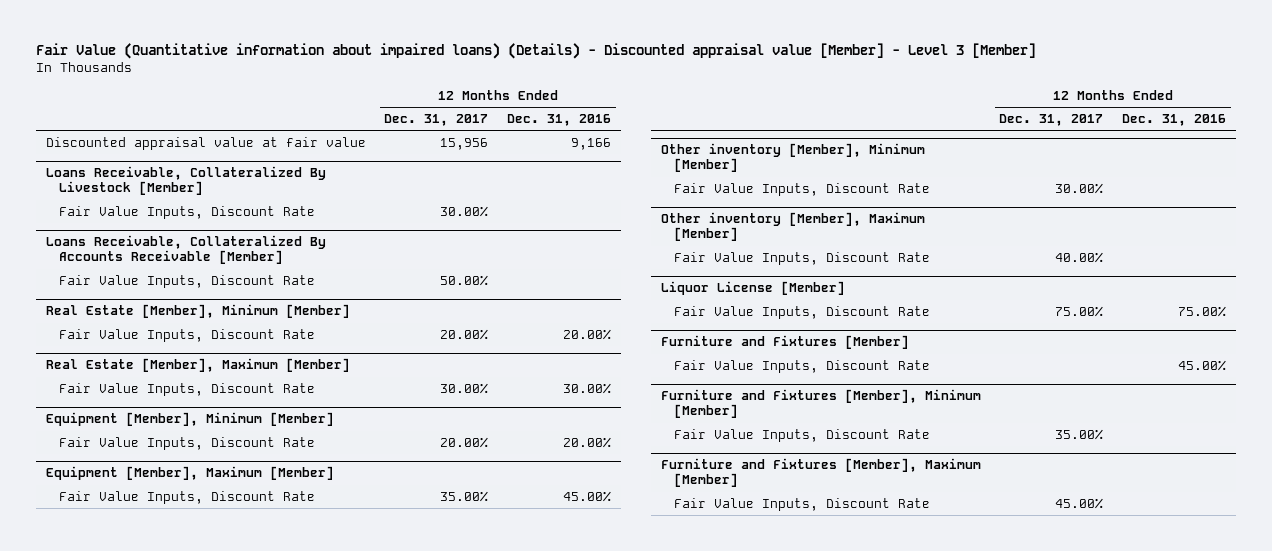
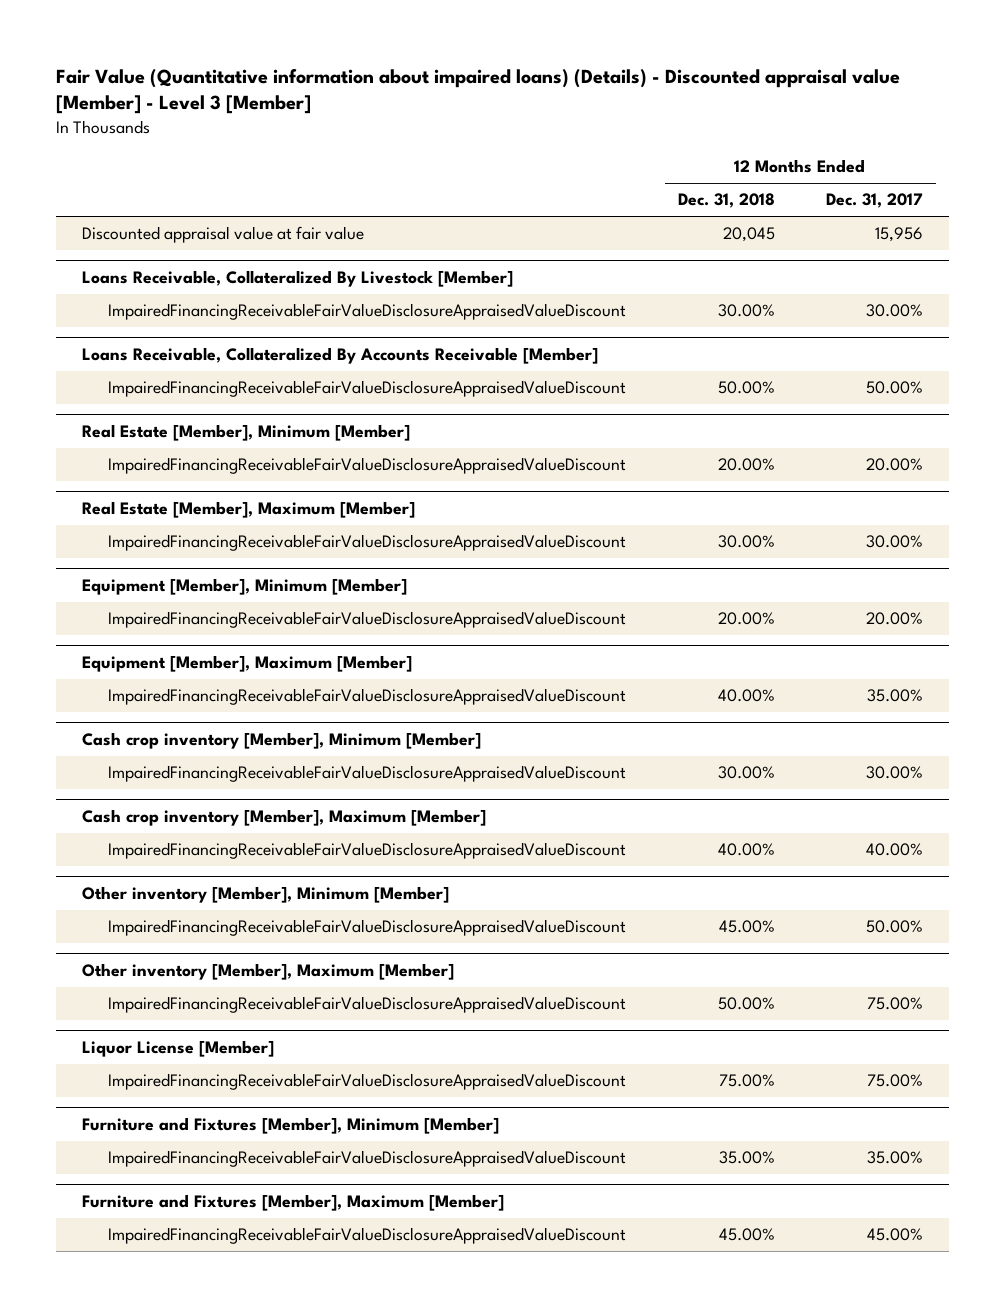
[507,113,612,126] Dec. 31, 2016 -> none
none -> [677,193,775,209] Dec. 31, 2018
[59,205,316,219] Fair Value Inputs, Discount Rate -> none
none -> [107,303,626,321] ImpairedFinancingReceivableFairValueDisclosureAppraisedValueDiscount
[59,274,316,288] Fair Value Inputs, Discount Rate -> none
none -> [107,380,626,398] ImpairedFinancingReceivableFairValueDisclosureAppraisedValueDiscount
[59,328,316,342] Fair Value Inputs, Discount Rate -> none
none -> [107,457,626,475] ImpairedFinancingReceivableFairValueDisclosureAppraisedValueDiscount
[59,382,316,396] Fair Value Inputs, Discount Rate -> none
none -> [107,534,626,552] ImpairedFinancingReceivableFairValueDisclosureAppraisedValueDiscount
[59,436,316,450] Fair Value Inputs, Discount Rate -> none
none -> [107,611,626,629] ImpairedFinancingReceivableFairValueDisclosureAppraisedValueDiscount
[59,490,316,504] Fair Value Inputs, Discount Rate -> none
none -> [107,688,626,706] ImpairedFinancingReceivableFairValueDisclosureAppraisedValueDiscount
none -> [81,731,481,749] Cash crop inventory [Member], Minimum [Member]
none -> [107,765,626,783] ImpairedFinancingReceivableFairValueDisclosureAppraisedValueDiscount
none -> [81,808,486,826] Cash crop inventory [Member], Maximum [Member]
none -> [107,842,626,860] ImpairedFinancingReceivableFairValueDisclosureAppraisedValueDiscount
[674,182,931,196] Fair Value Inputs, Discount Rate -> none
none -> [107,919,626,937] ImpairedFinancingReceivableFairValueDisclosureAppraisedValueDiscount
[674,251,931,265] Fair Value Inputs, Discount Rate -> none
none -> [107,996,626,1014] ImpairedFinancingReceivableFairValueDisclosureAppraisedValueDiscount
[674,305,931,319] Fair Value Inputs, Discount Rate -> none
[660,335,909,350] Furniture and Fixtures [Member] -> none
[674,359,931,373] Fair Value Inputs, Discount Rate -> none
none -> [107,1073,626,1091] ImpairedFinancingReceivableFairValueDisclosureAppraisedValueDiscount
[674,428,931,442] Fair Value Inputs, Discount Rate -> none
none -> [107,1150,626,1168] ImpairedFinancingReceivableFairValueDisclosureAppraisedValueDiscount
[674,497,931,511] Fair Value Inputs, Discount Rate -> none
none -> [107,1227,626,1245] ImpairedFinancingReceivableFairValueDisclosureAppraisedValueDiscount

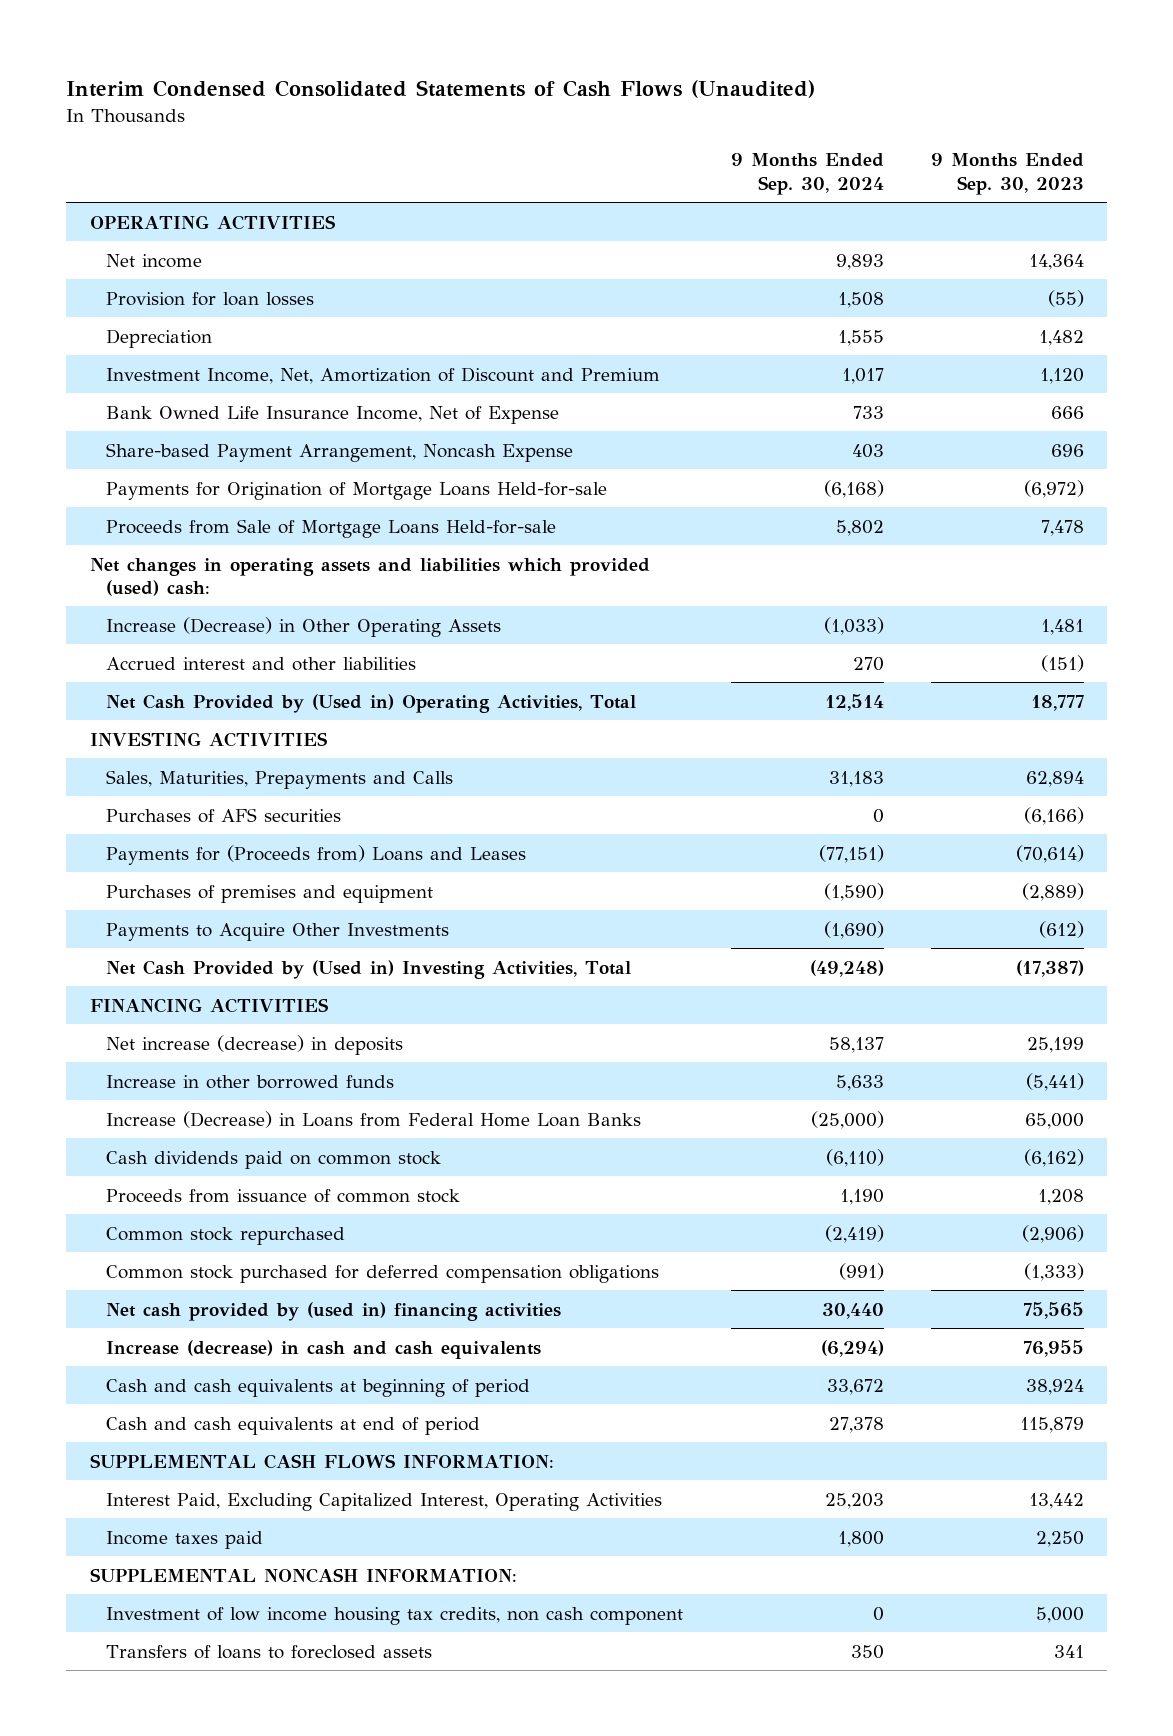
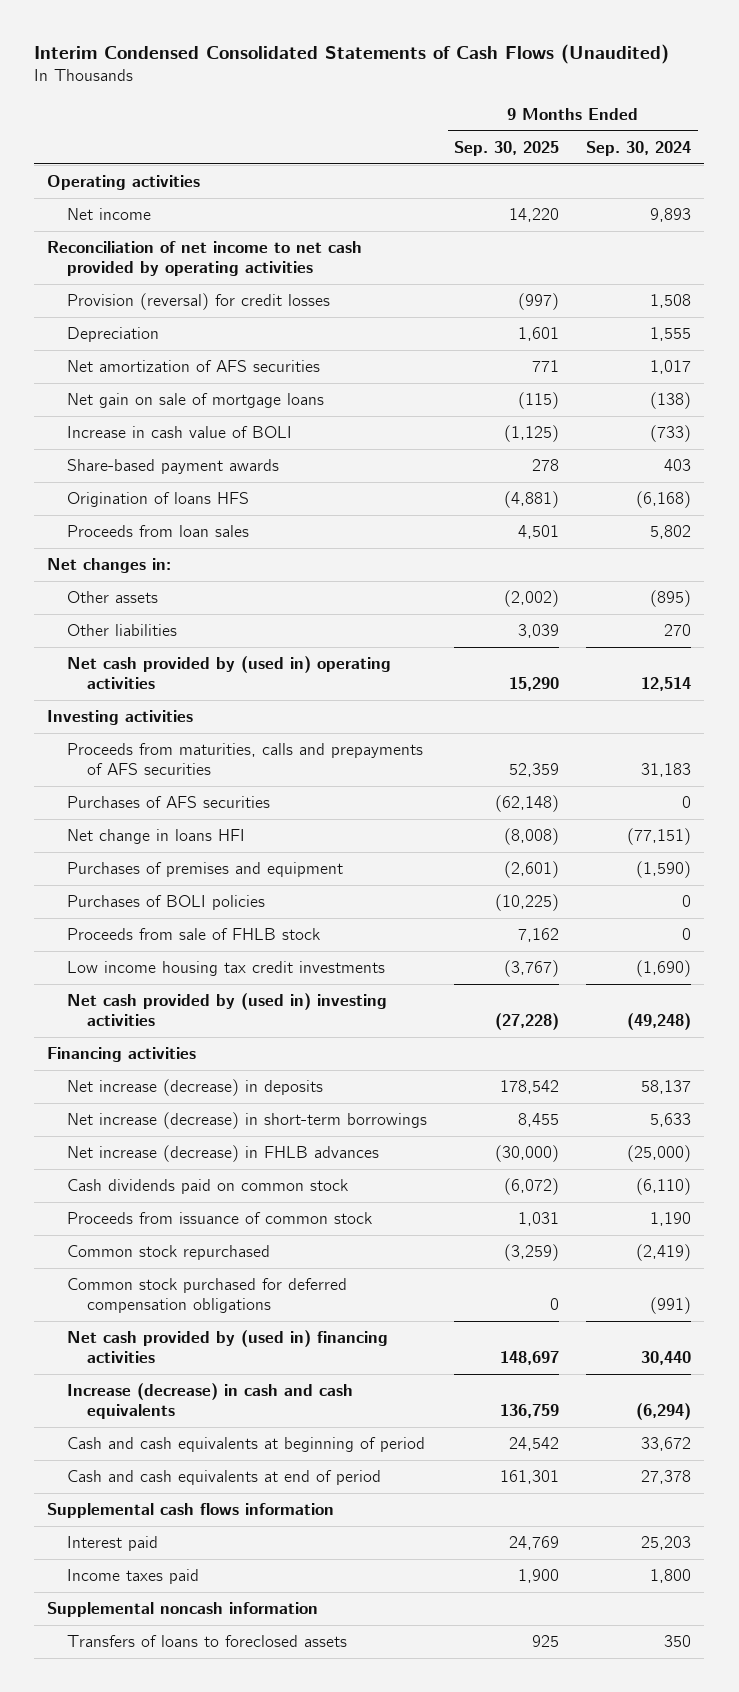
[930,153,1084,195] 9 Months Ended Sep. 30, 2023 -> none
none -> [454,140,560,156] Sep. 30, 2025
[89,214,336,230] OPERATING ACTIVITIES -> [47,175,201,191] Operating activities
none -> [47,241,363,277] Reconciliation of net income to net cash provided by operating activities
[106,291,315,306] Provision for loan losses -> [67,293,331,311] Provision (reversal) for credit losses
[106,405,560,424] Bank Owned Life Insurance Income, Net of Expense -> none
[106,366,661,384] Investment Income, Net, Amortization of Discount and Premium -> [67,360,321,373] Net amortization of AFS securities
none -> [67,393,325,409] Net gain on sale of mortgage loans
none -> [67,426,293,439] Increase in cash value of BOLI
[106,442,574,462] Share-based Payment Arrangement, Noncash Expense -> [67,459,280,475] Share-based payment awards
[106,481,608,500] Payments for Origination of Mortgage Loans Held-for-sale -> [67,492,250,508] Origination of loans HFS
[106,518,557,538] Proceeds from Sale of Mortgage Loans Held-for-sale -> [67,525,250,538] Proceeds from loan sales
[89,557,650,596] Net changes in operating assets and liabilities which provided (used) cash: -> [47,558,172,574] Net changes in:
[106,616,502,637] Increase (Decrease) in Other Operating Assets -> [67,591,159,604] Other assets
[823,616,884,635] (1,033) -> [650,590,692,608] (895)
[106,656,417,671] Accrued interest and other liabilities -> [67,624,178,637] Other liabilities
[106,693,637,713] Net Cash Provided by (Used in) Operating Activities, Total -> [67,656,392,690] Net cash provided by (used in) operating activities
[89,731,328,747] INVESTING ACTIVITIES -> [47,710,194,726] Investing activities
[106,769,454,789] Sales, Maturities, Prepayments and Calls -> [67,743,424,776] Proceeds from maturities, calls and prepayments of AFS securities
[106,844,527,865] Payments for (Proceeds from) Loans and Leases -> [67,829,246,845] Net change in loans HFI
none -> [67,895,266,911] Purchases of BOLI policies
none -> [67,928,321,941] Proceeds from sale of FHLB stock
[106,922,450,941] Payments to Acquire Other Investments -> [67,961,386,977] Low income housing tax credit investments
[106,959,632,979] Net Cash Provided by (Used in) Investing Activities, Total -> [67,993,388,1027] Net cash provided by (used in) investing activities
[89,997,329,1013] FINANCING ACTIVITIES -> [47,1047,197,1063] Financing activities
[106,1074,395,1089] Increase in other borrowed funds -> [67,1112,428,1130] Net increase (decrease) in short-term borrowings
[106,1110,642,1128] Increase (Decrease) in Loans from Federal Home Loan Banks -> [67,1145,380,1163] Net increase (decrease) in FHLB advances
[89,1453,554,1469] SUPPLEMENTAL CASH FLOWS INFORMATION: -> [47,1503,335,1519] Supplemental cash flows information
[106,1492,663,1511] Interest Paid, Excluding Capitalized Interest, Operating Activities -> [67,1536,159,1552] Interest paid
[106,1606,684,1625] Investment of low income housing tax credits, non cash component -> none
[89,1567,517,1583] SUPPLEMENTAL NONCASH INFORMATION: -> [47,1602,319,1618] Supplemental noncash information

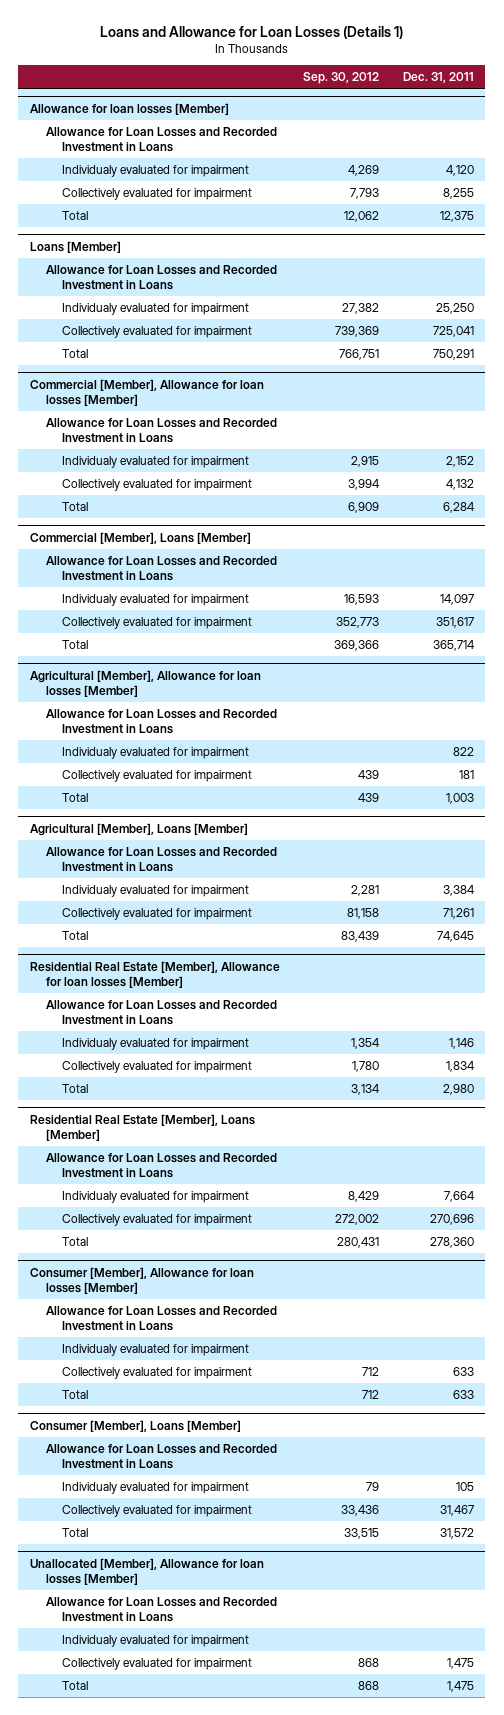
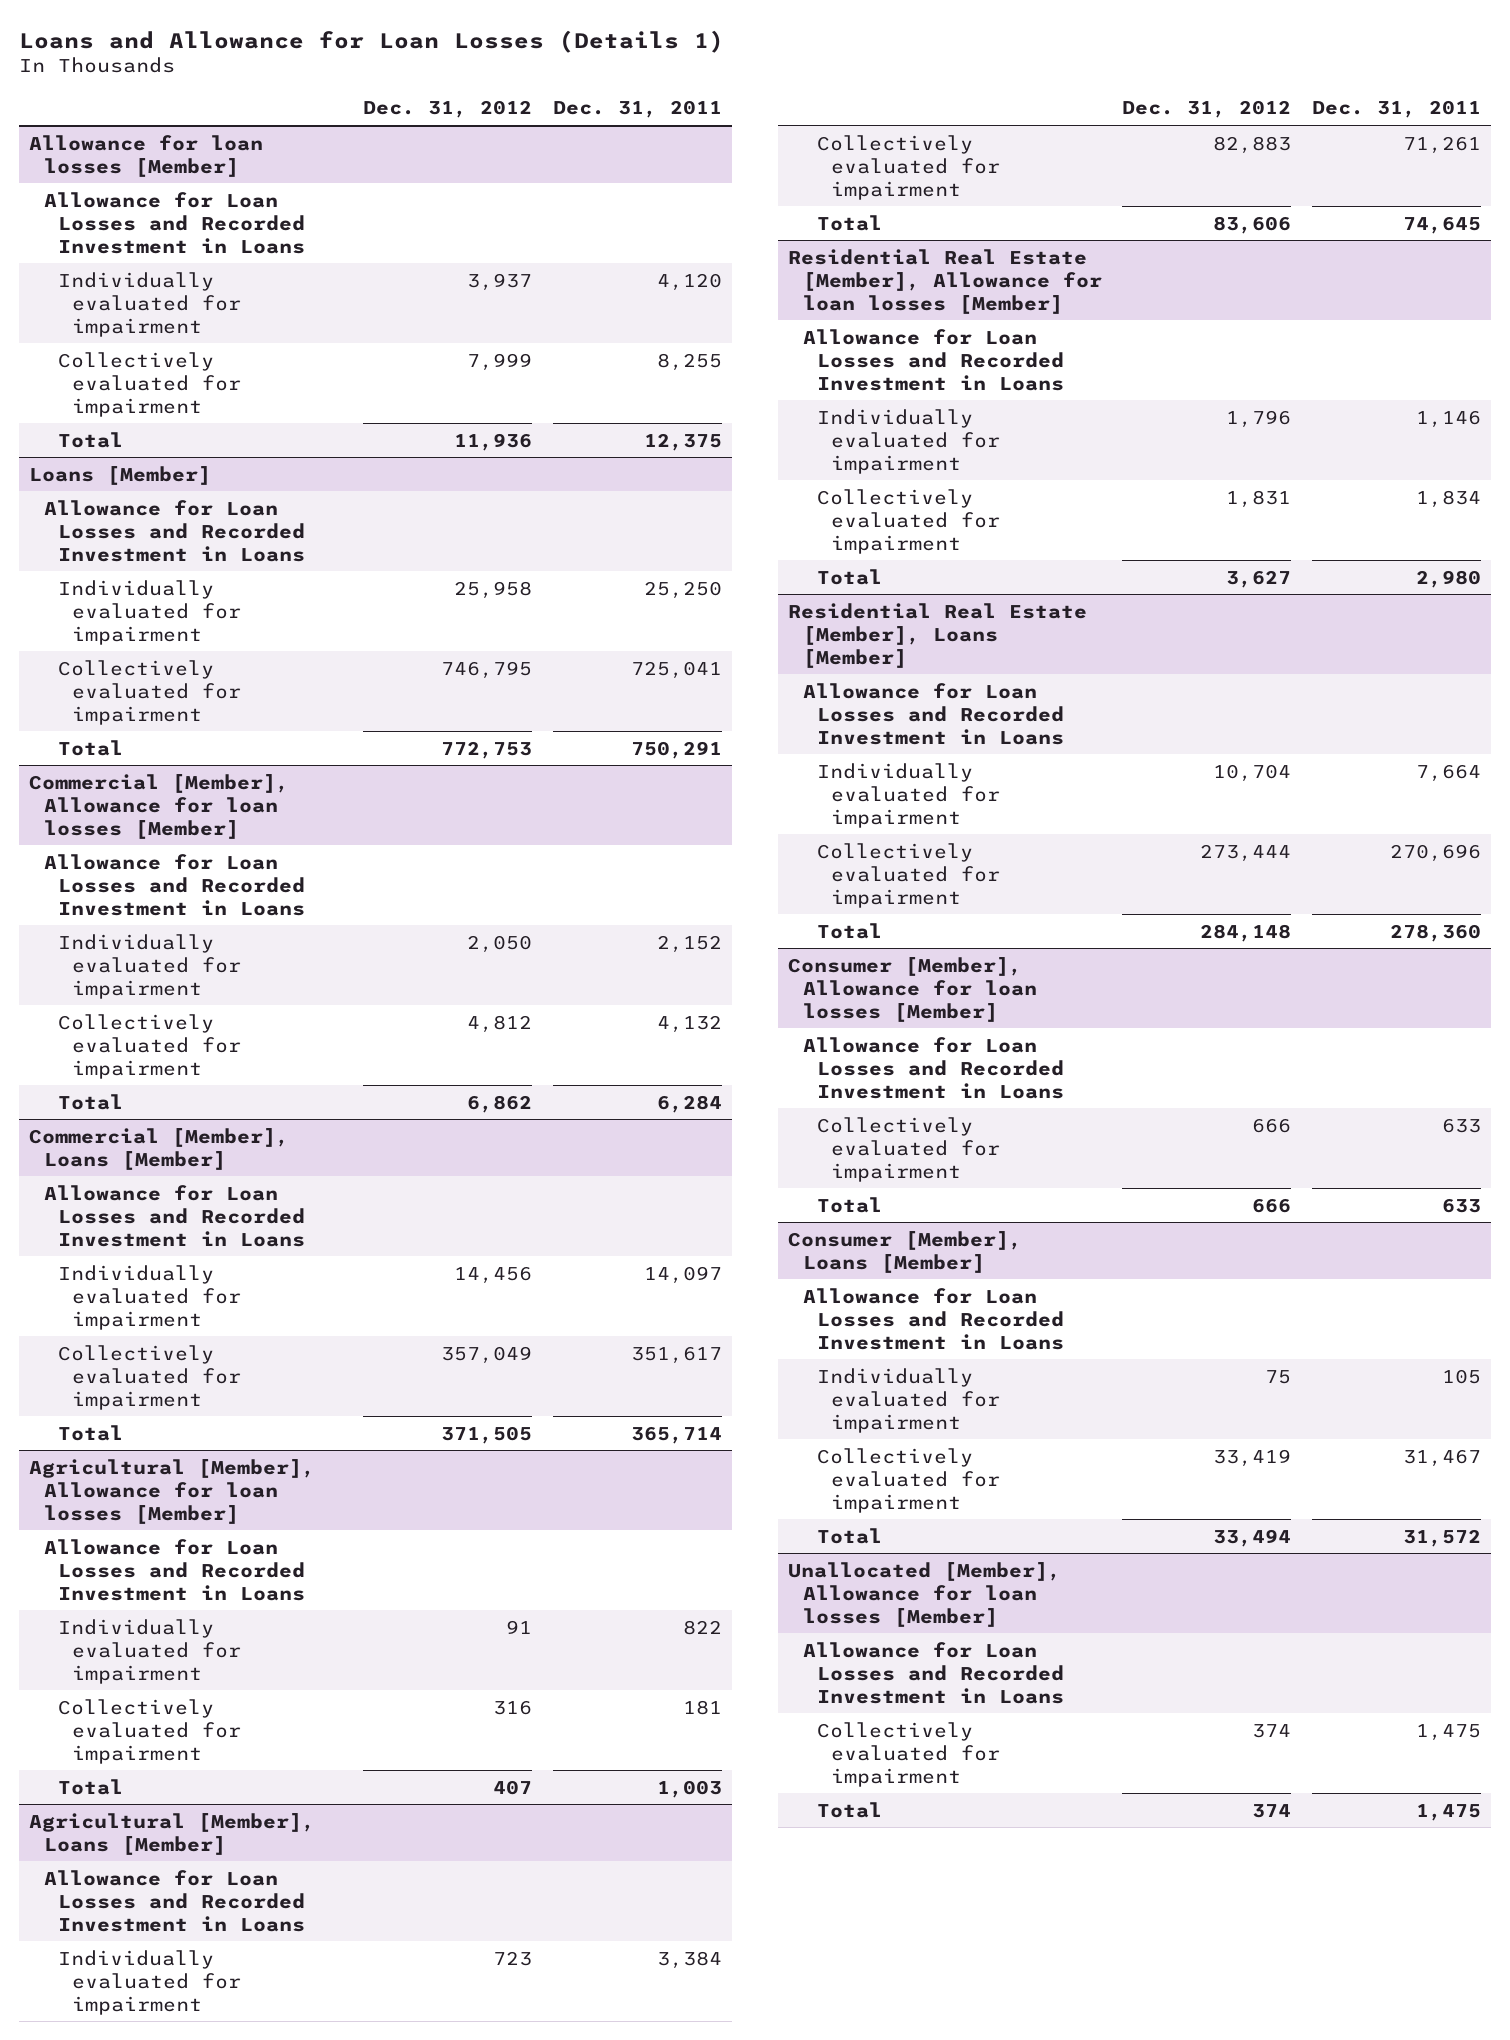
[303,71,380,84] Sep. 30, 2012 -> none
none -> [363,100,533,119] Dec. 31, 2012
[62,164,250,177] Individualy evaluated for impairment -> [57,271,242,337] Individually evaluated for impairment
[62,302,250,315] Individualy evaluated for impairment -> [57,579,242,645] Individually evaluated for impairment
[62,455,250,468] Individualy evaluated for impairment -> [57,933,242,999] Individually evaluated for impairment
[62,593,250,606] Individualy evaluated for impairment -> [57,1264,242,1330] Individually evaluated for impairment
[62,746,250,759] Individualy evaluated for impairment -> [57,1618,242,1684] Individually evaluated for impairment
[62,884,250,897] Individualy evaluated for impairment -> [57,1949,242,2015] Individually evaluated for impairment
[62,1037,250,1050] Individualy evaluated for impairment -> [816,408,1001,474] Individually evaluated for impairment
[62,1190,250,1203] Individualy evaluated for impairment -> [816,762,1001,828] Individually evaluated for impairment
[62,1343,250,1356] Individualy evaluated for impairment -> none
[62,1481,250,1494] Individualy evaluated for impairment -> [816,1367,1001,1433] Individually evaluated for impairment
[62,1634,250,1647] Individualy evaluated for impairment -> none

